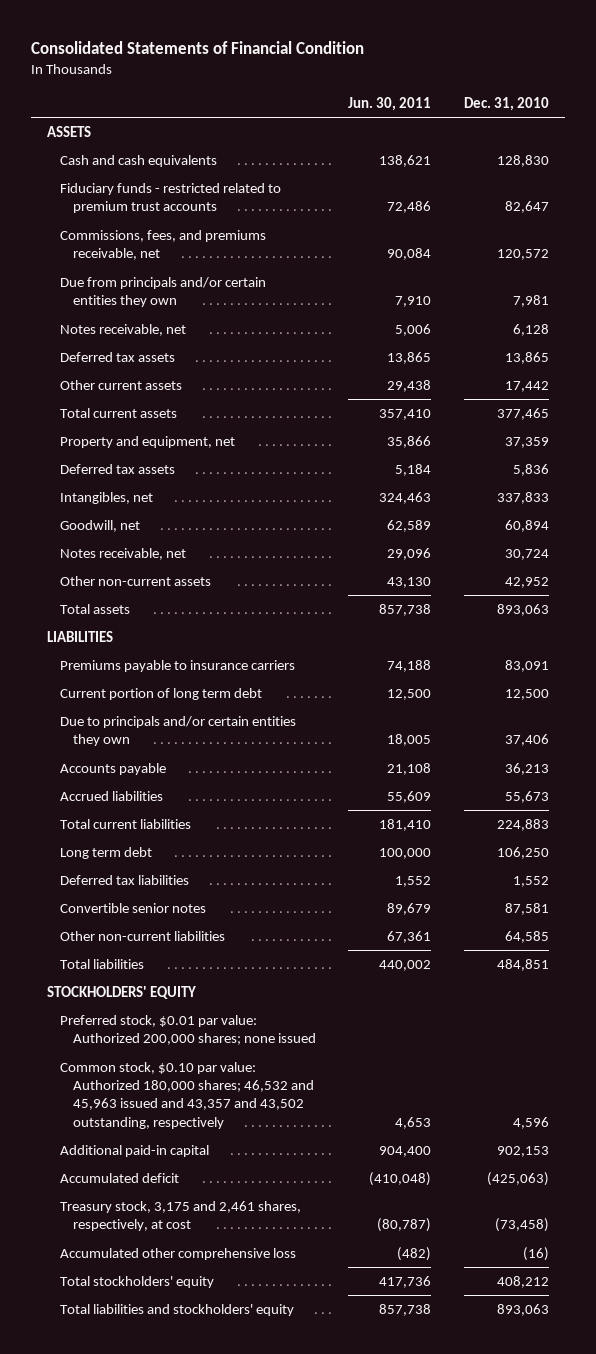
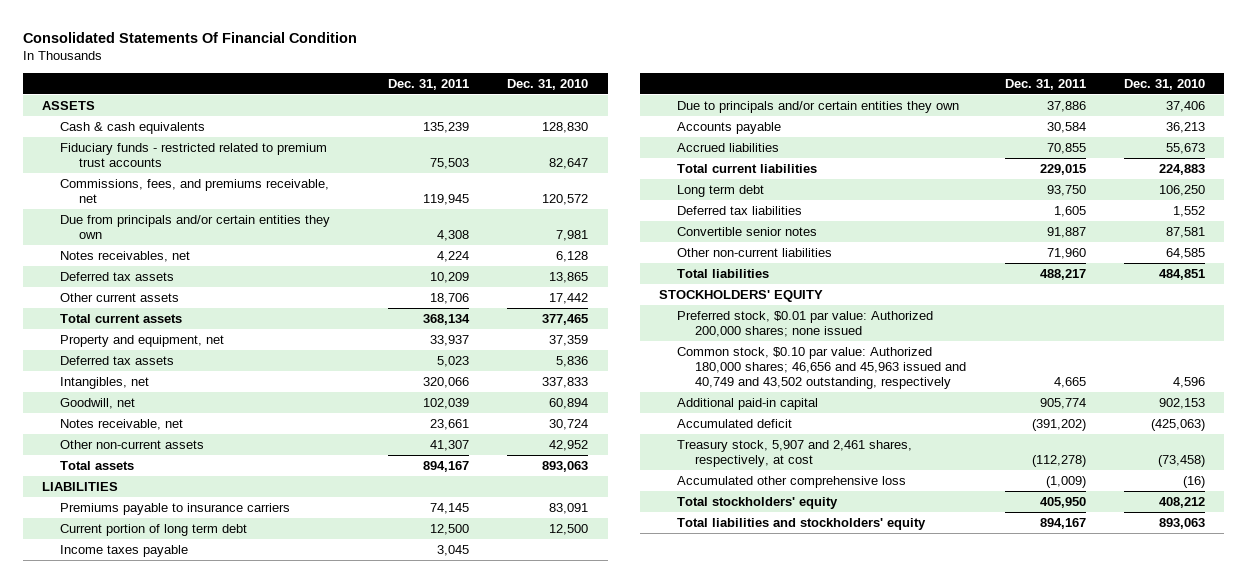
[31,41,365,55] Consolidated Statements of Financial Condition -> [22,31,357,43] Consolidated Statements Of Financial Condition
[348,96,432,111] Jun. 30, 2011 -> none
none -> [387,78,469,90] Dec. 31, 2011
[60,154,218,167] Cash and cash equivalents -> [60,121,206,134] Cash & cash equivalents
[60,323,187,336] Notes receivable, net -> [60,250,191,262] Notes receivables, net
none -> [60,544,189,557] Income taxes payable
[60,1061,314,1129] Common stock, $0.10 par value: Authorized 180,000 shares; 46,532 and 45,963 issued and 43,357 and 43,502 outstanding, respectively -> [677,346,967,389] Common stock, $0.10 par value: Authorized 180,000 shares; 46,656 and 45,963 issued and 40,749 and 43,502 outstanding, respectively
[60,1200,302,1232] Treasury stock, 3,175 and 2,461 shares, respectively, at cost -> [677,439,913,467] Treasury stock, 5,907 and 2,461 shares, respectively, at cost

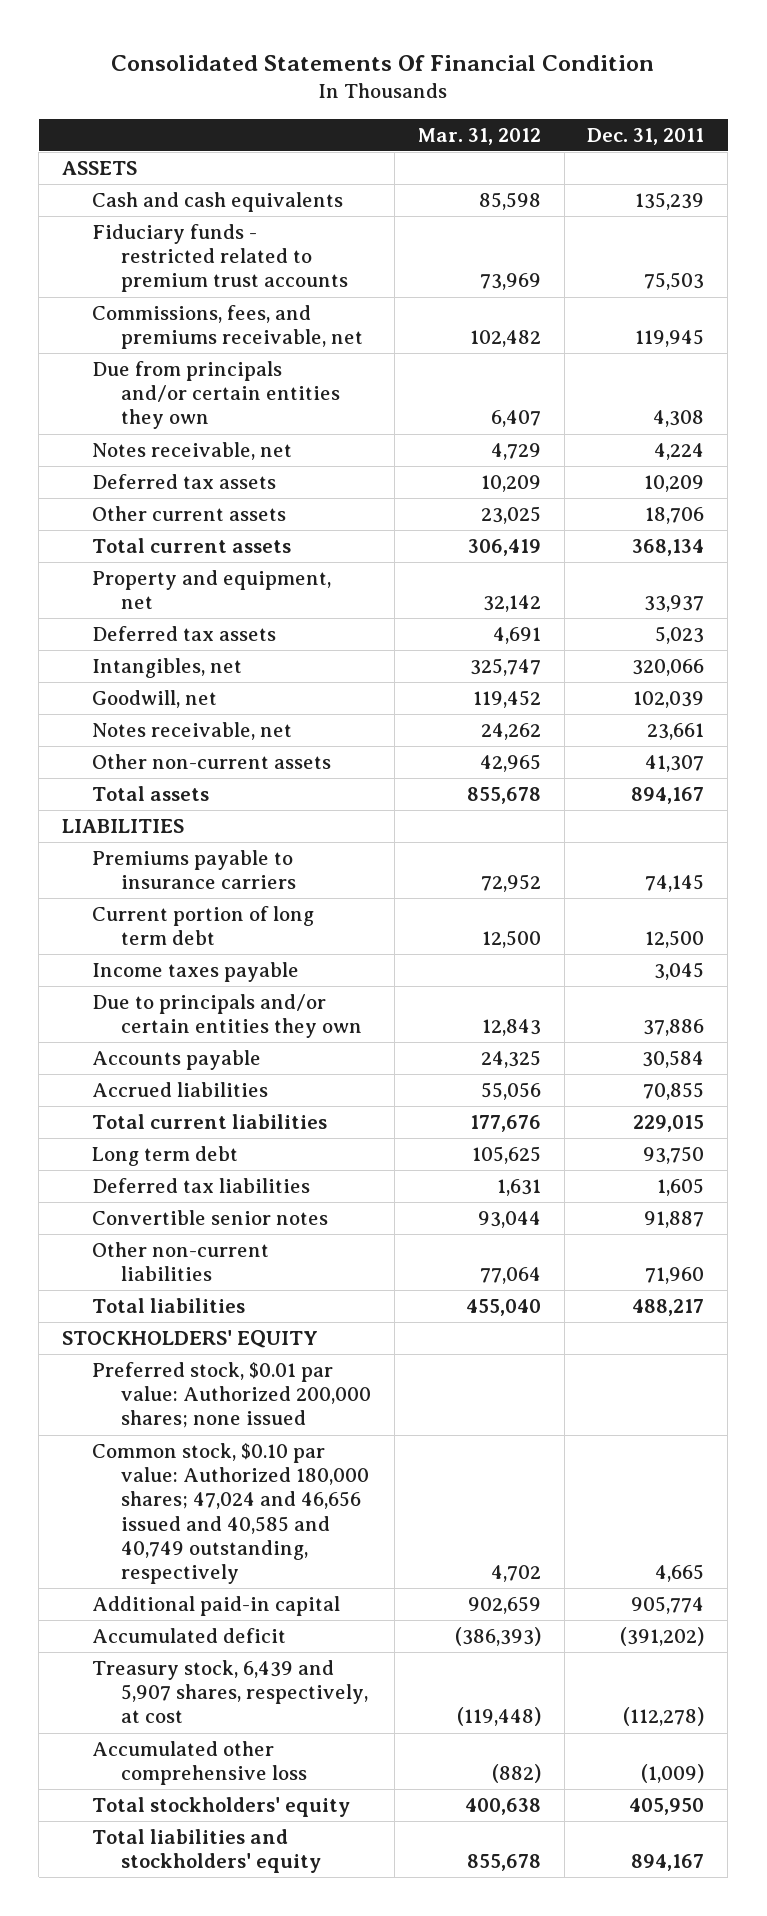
[507,78,589,90] Dec. 31, 2010 -> none
none -> [417,127,541,145] Mar. 31, 2012
[60,121,206,134] Cash & cash equivalents -> [91,192,343,213] Cash and cash equivalents
[60,250,191,262] Notes receivables, net -> [91,442,292,461] Notes receivable, net
[677,346,967,389] Common stock, $0.10 par value: Authorized 180,000 shares; 46,656 and 45,963 issued and 40,749 and 43,502 outstanding, respectively -> [91,1443,370,1584] Common stock, $0.10 par value: Authorized 180,000 shares; 47,024 and 46,656 issued and 40,585 and 40,749 outstanding, respectively
[677,439,913,467] Treasury stock, 5,907 and 2,461 shares, respectively, at cost -> [91,1660,369,1724] Treasury stock, 6,439 and 5,907 shares, respectively, at cost

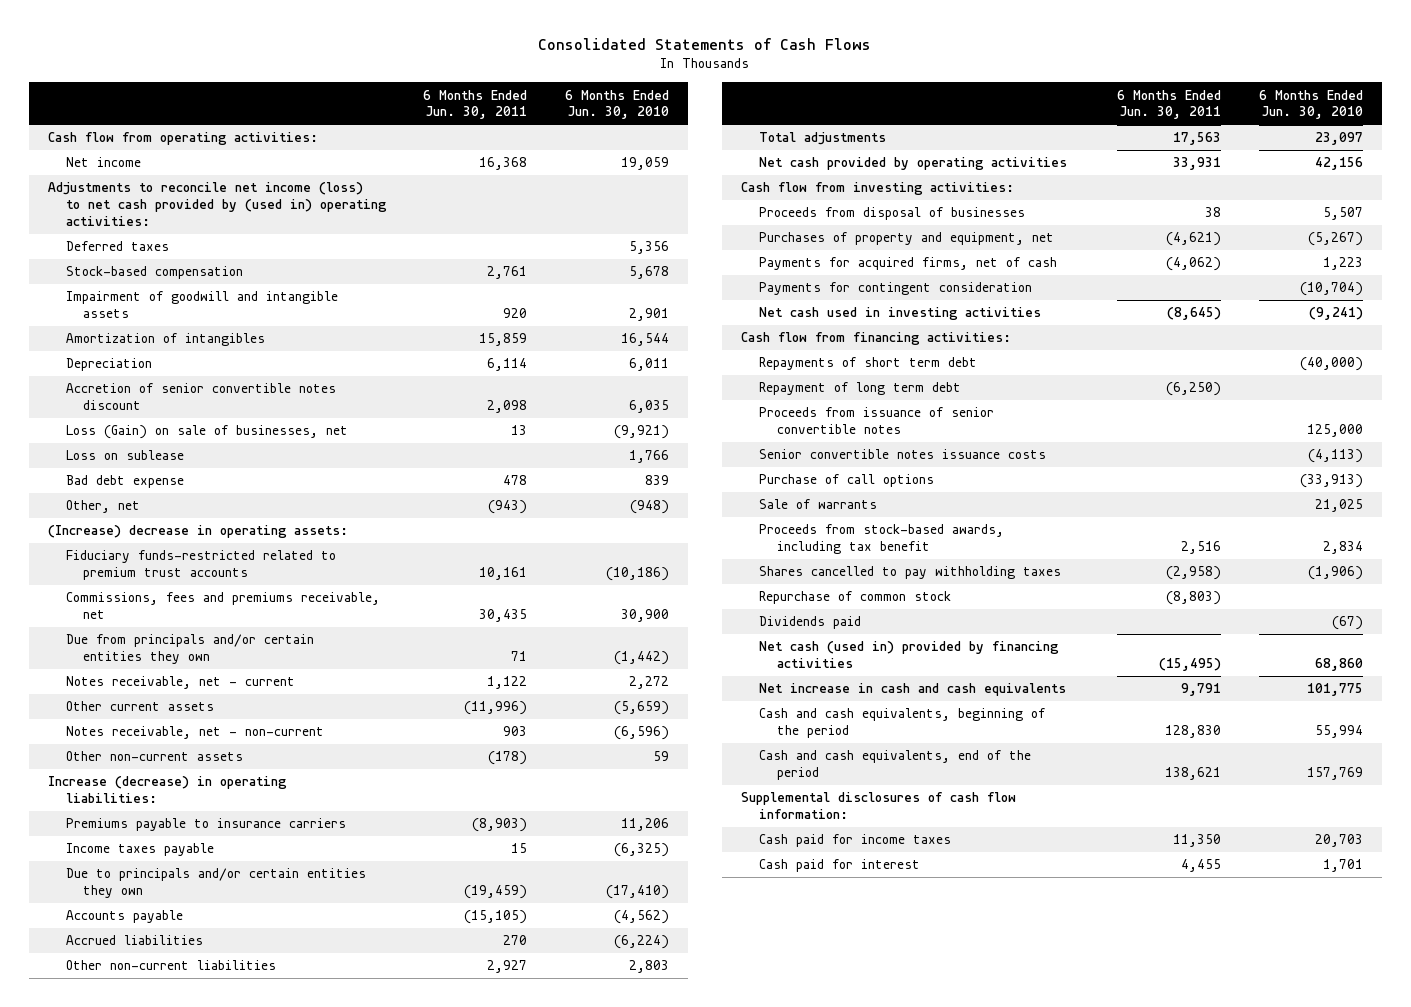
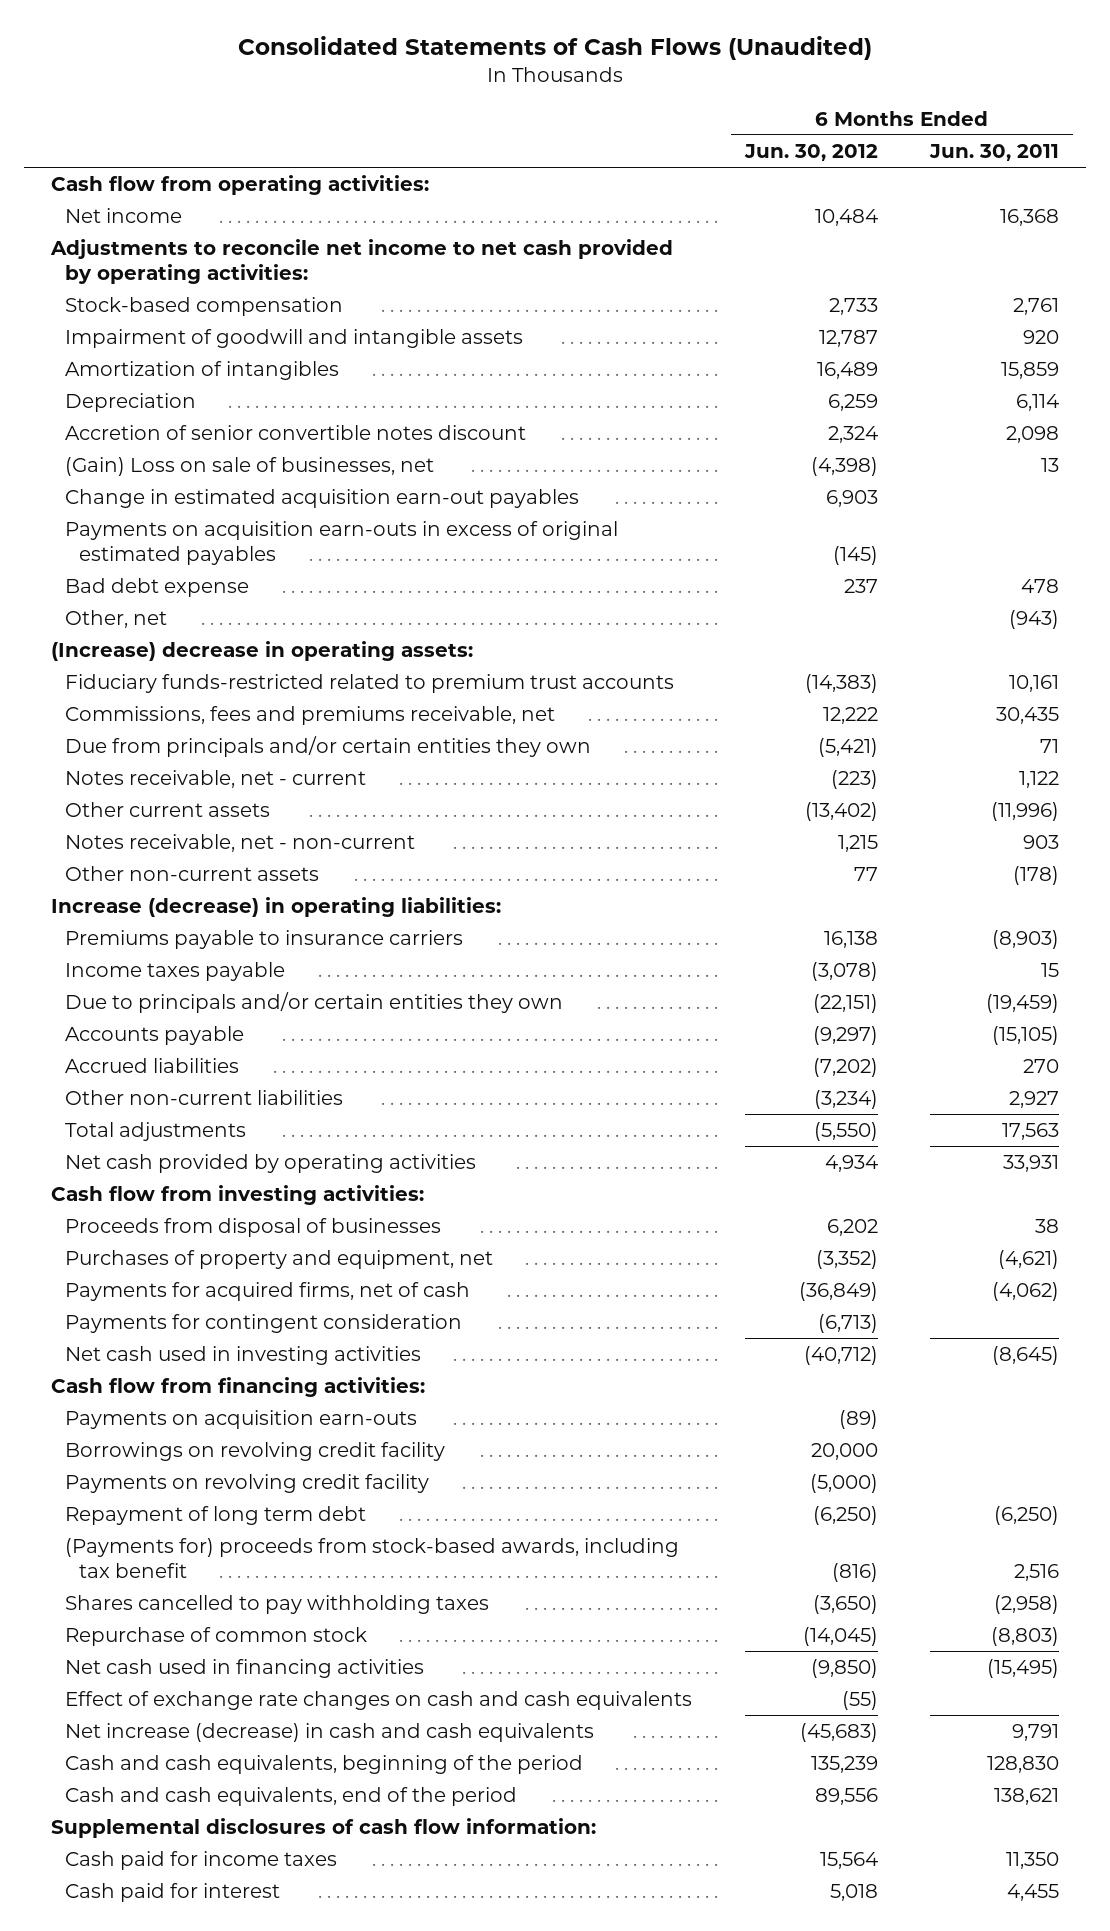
[538,37,872,50] Consolidated Statements of Cash Flows -> [237,36,872,61] Consolidated Statements of Cash Flows (Unaudited)
[565,89,670,120] 6 Months Ended Jun. 30, 2010 -> none
none -> [743,144,878,162] Jun. 30, 2012
[65,241,169,252] Deferred taxes -> none
[47,182,387,226] Adjustments to reconcile net income (loss) to net cash provided by (used in) operating activities: -> [49,239,673,284] Adjustments to reconcile net income to net cash provided by operating activities:
[65,450,184,461] Loss on sublease -> none
[65,425,348,440] Loss (Gain) on sale of businesses, net -> [64,457,434,477] (Gain) Loss on sale of businesses, net
none -> [64,489,579,509] Change in estimated acquisition earn-out payables
none -> [64,521,618,565] Payments on acquisition earn-outs in excess of original estimated payables
[759,357,978,371] Repayments of short term debt -> none
none -> [64,1410,417,1430] Payments on acquisition earn-outs
none -> [64,1442,445,1462] Borrowings on revolving credit facility
none -> [64,1474,429,1494] Payments on revolving credit facility
[759,407,995,435] Proceeds from issuance of senior convertible notes -> none
[759,449,1047,460] Senior convertible notes issuance costs -> none
[759,474,935,488] Purchase of call options -> none
[759,499,878,510] Sale of warrants -> none
[759,524,1005,555] Proceeds from stock-based awards, including tax benefit -> [64,1538,679,1578] (Payments for) proceeds from stock-based awards, including tax benefit
[759,616,862,630] Dividends paid -> none
[759,641,1060,669] Net cash (used in) provided by financing activities -> [64,1659,424,1679] Net cash used in financing activities
none -> [64,1691,692,1711] Effect of exchange rate changes on cash and cash equivalents
[759,683,1067,697] Net increase in cash and cash equivalents -> [64,1723,594,1743] Net increase (decrease) in cash and cash equivalents

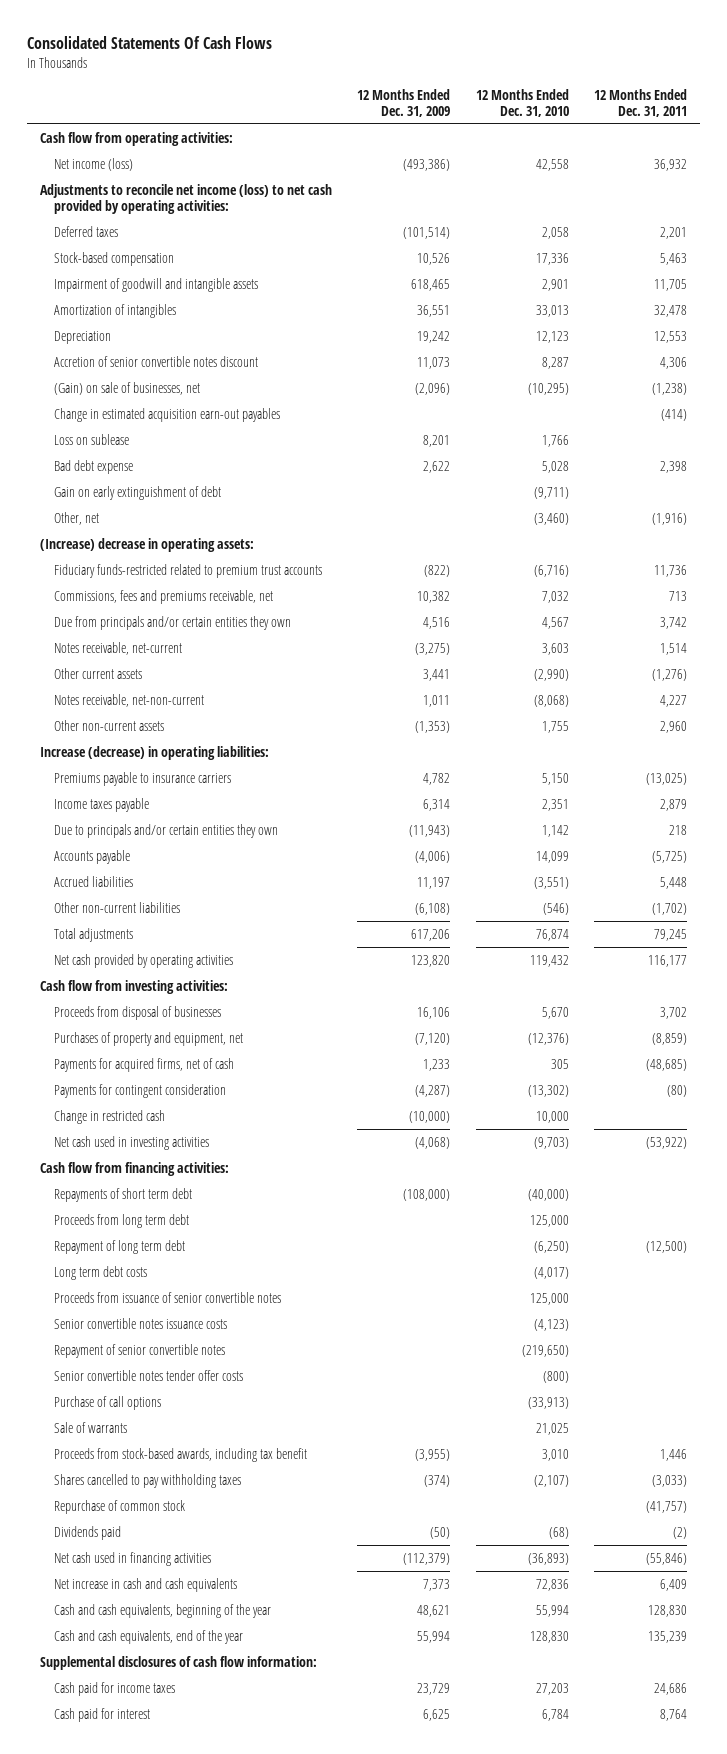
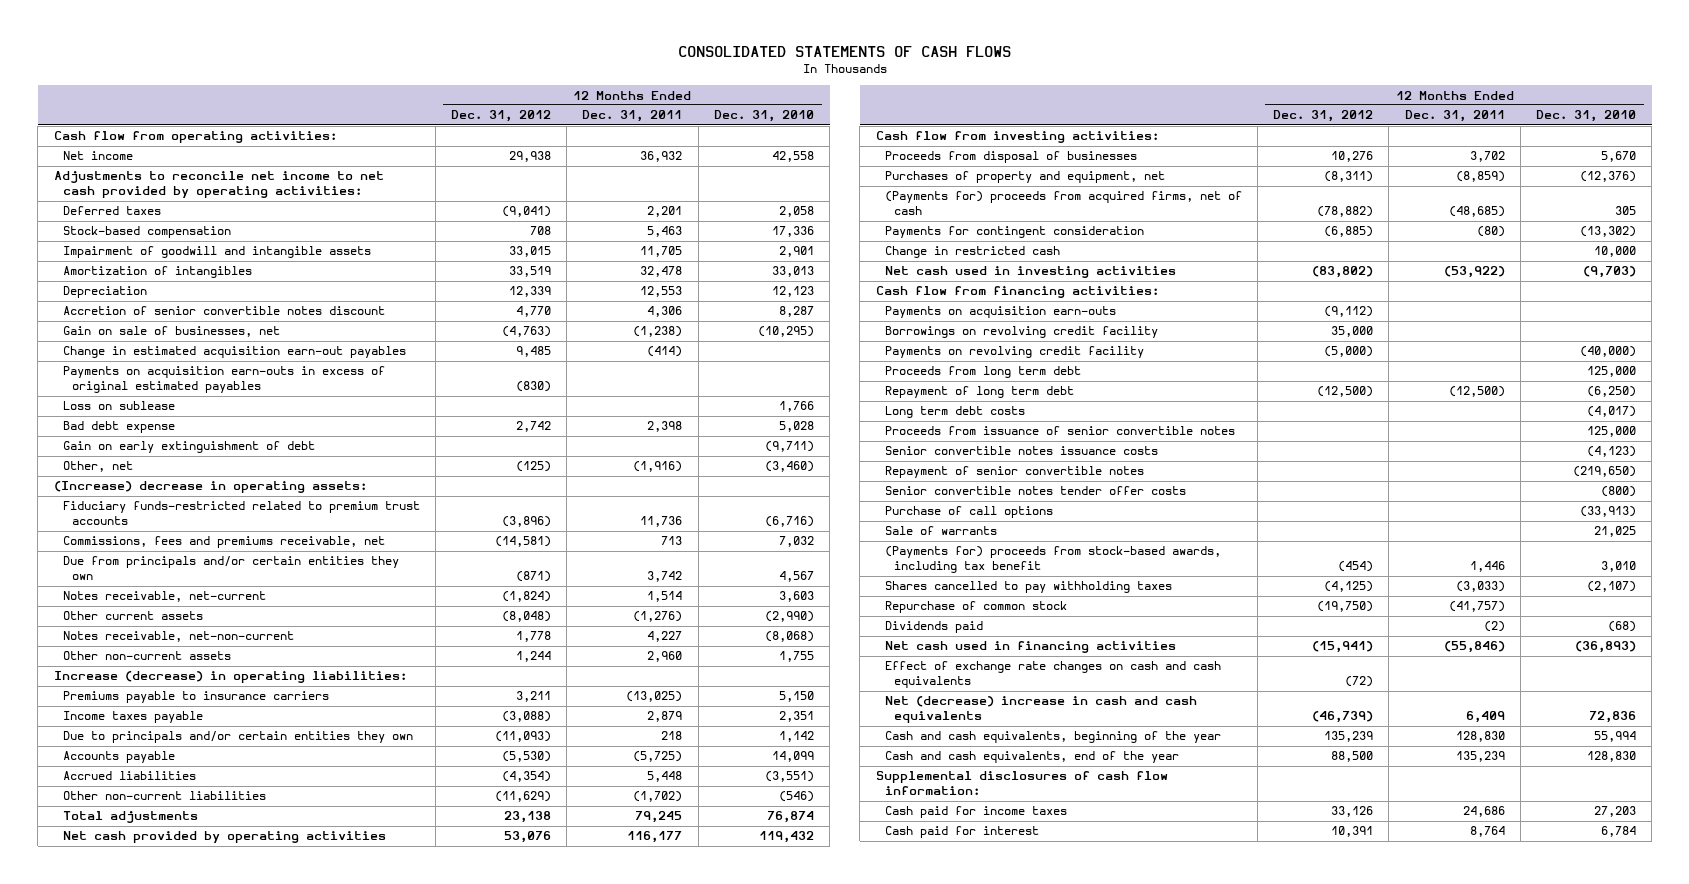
[27,36,273,50] Consolidated Statements Of Cash Flows -> [677,45,1011,57] CONSOLIDATED STATEMENTS OF CASH FLOWS
[357,88,451,117] 12 Months Ended Dec. 31, 2009 -> none
none -> [451,110,552,123] Dec. 31, 2012
[54,157,134,171] Net income (loss) -> [62,151,133,161] Net income
[40,183,333,215] Adjustments to reconcile net income (loss) to net cash provided by operating activities: -> [53,171,384,199] Adjustments to reconcile net income to net cash provided by operating activities:
[54,381,201,395] (Gain) on sale of businesses, net -> [62,326,280,338] Gain on sale of businesses, net
none -> [62,366,385,394] Payments on acquisition earn-outs in excess of original estimated payables
[54,1057,235,1072] Payments for acquired firms, net of cash -> [884,191,1242,216] (Payments for) proceeds from acquired firms, net of cash
[54,1187,193,1202] Repayments of short term debt -> none
none -> [884,306,1116,319] Payments on acquisition earn-outs
none -> [884,326,1158,339] Borrowings on revolving credit facility
none -> [884,346,1144,359] Payments on revolving credit facility
[54,1447,308,1462] Proceeds from stock-based awards, including tax benefit -> [884,546,1221,574] (Payments for) proceeds from stock-based awards, including tax benefit
none -> [884,661,1221,689] Effect of exchange rate changes on cash and cash equivalents
[54,1577,238,1592] Net increase in cash and cash equivalents -> [884,696,1197,724] Net (decrease) increase in cash and cash equivalents

